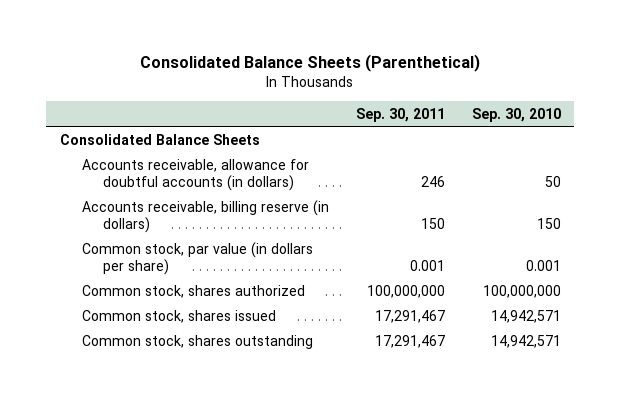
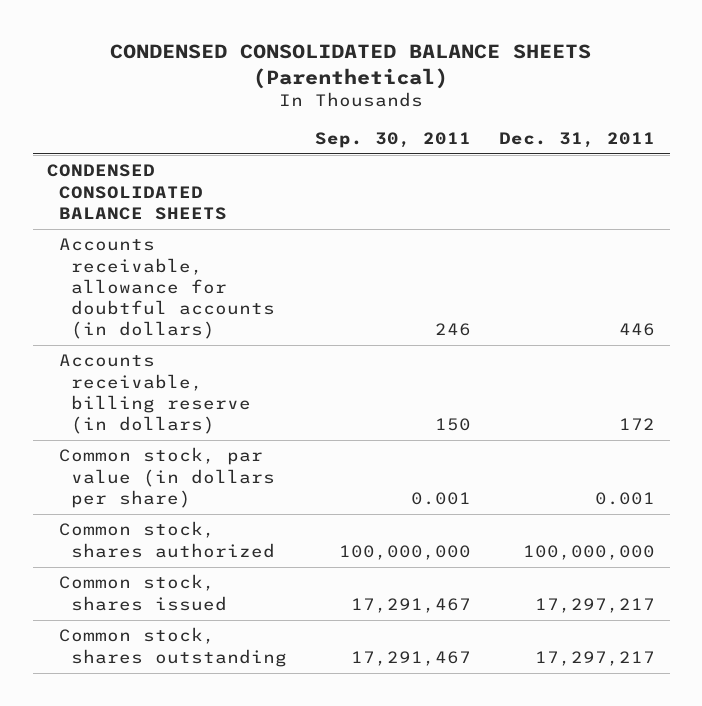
[140,54,481,73] Consolidated Balance Sheets (Parenthetical) -> [110,44,592,89] CONDENSED CONSOLIDATED BALANCE SHEETS (Parenthetical)
[471,107,561,122] Sep. 30, 2010 -> none
none -> [499,131,656,148] Dec. 31, 2011
[59,133,260,145] Consolidated Balance Sheets -> [46,164,227,220] CONDENSED CONSOLIDATED BALANCE SHEETS

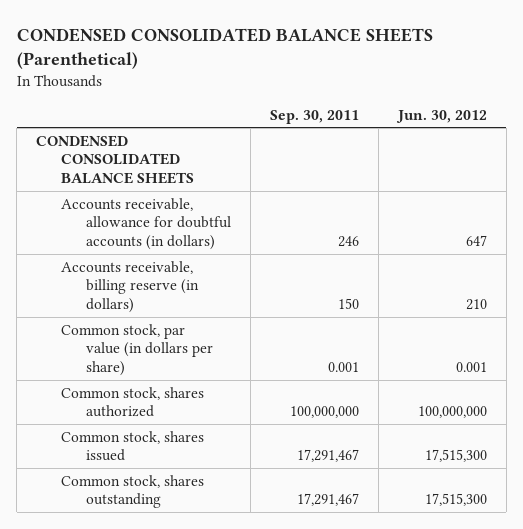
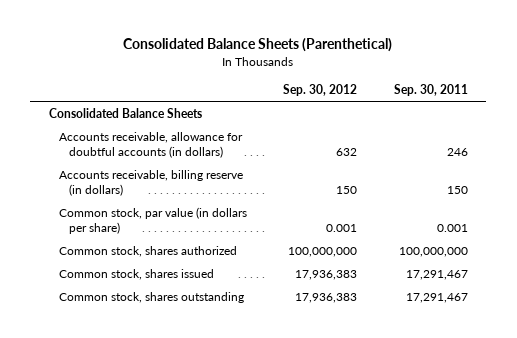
[16,28,433,70] CONDENSED CONSOLIDATED BALANCE SHEETS (Parenthetical) -> [123,38,393,53] Consolidated Balance Sheets (Parenthetical)
[395,109,487,123] Jun. 30, 2012 -> none
none -> [283,84,358,97] Sep. 30, 2012
[36,134,195,185] CONDENSED CONSOLIDATED BALANCE SHEETS -> [48,108,202,119] Consolidated Balance Sheets

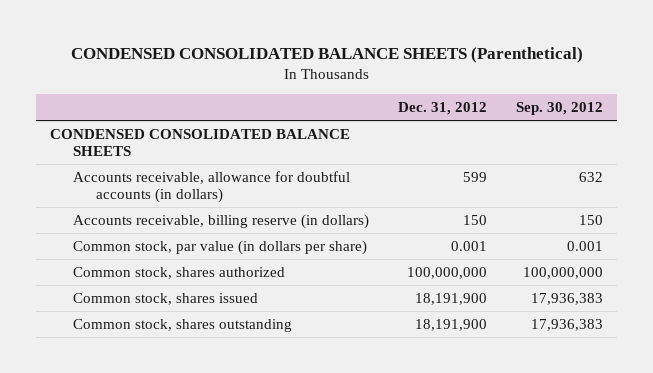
[123,38,393,53] Consolidated Balance Sheets (Parenthetical) -> [70,47,583,64] CONDENSED CONSOLIDATED BALANCE SHEETS (Parenthetical)
[393,84,468,97] Sep. 30, 2011 -> none
none -> [397,102,487,116] Dec. 31, 2012
[48,108,202,119] Consolidated Balance Sheets -> [50,128,351,157] CONDENSED CONSOLIDATED BALANCE SHEETS

